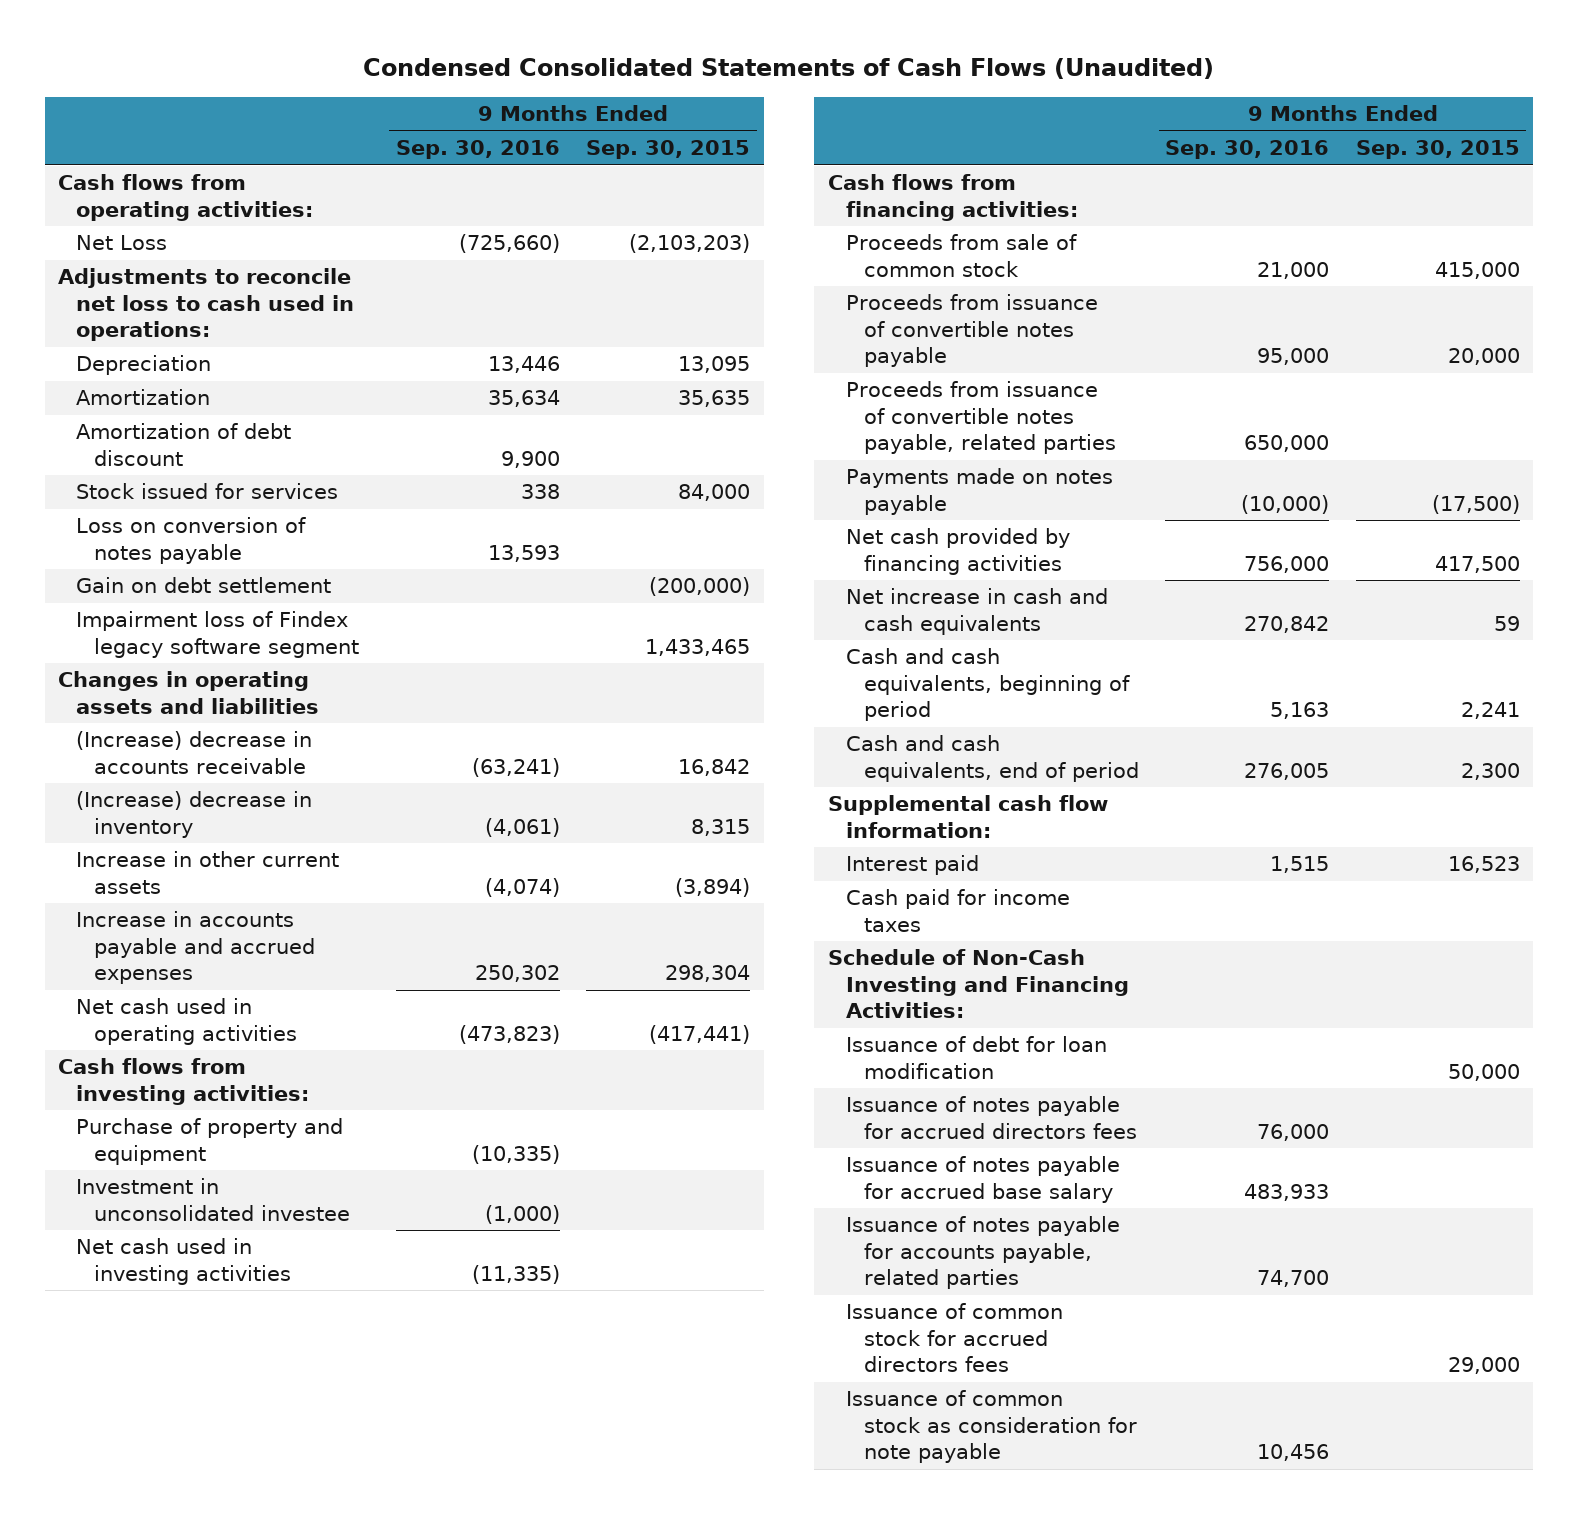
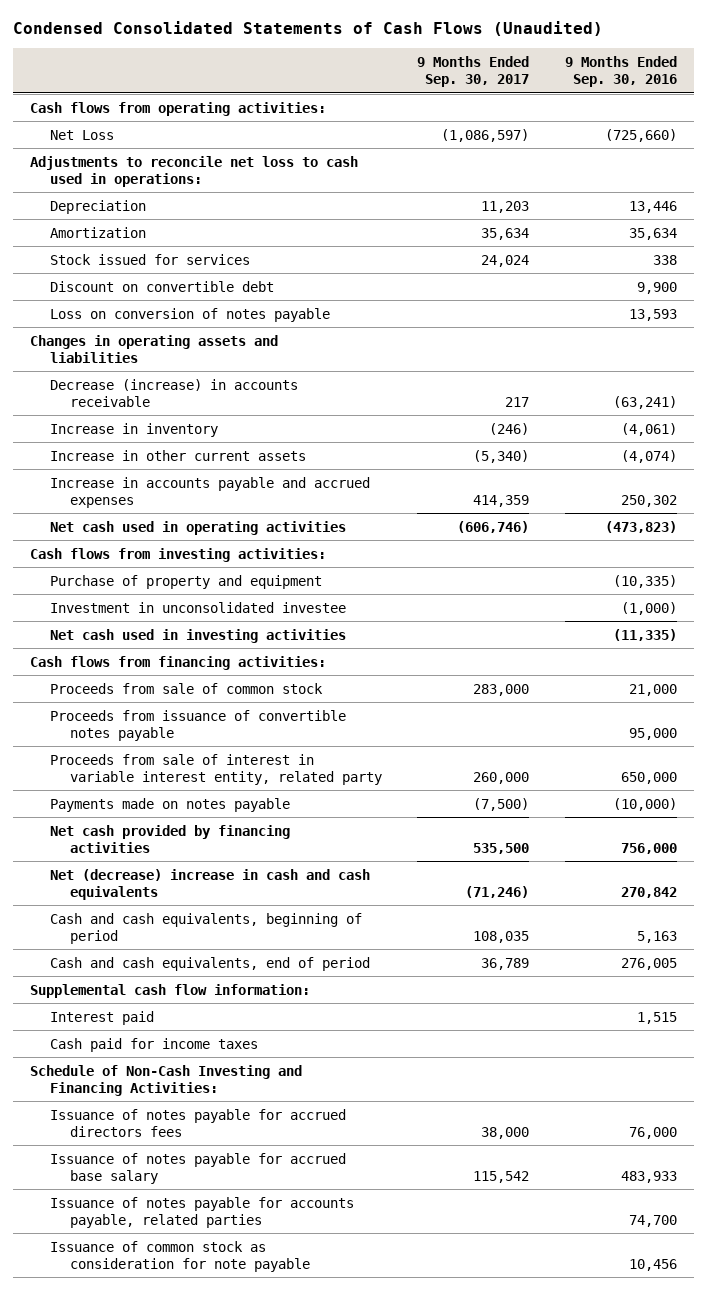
[586,140,751,160] Sep. 30, 2015 -> none
none -> [417,55,530,88] 9 Months Ended Sep. 30, 2017
[76,423,292,466] Amortization of debt discount -> none
none -> [50,280,275,292] Discount on convertible debt
[76,577,332,594] Gain on debt settlement -> none
[76,611,360,658] Impairment loss of Findex legacy software segment -> none
[76,731,313,774] (Increase) decrease in accounts receivable -> [50,378,299,408] Decrease (increase) in accounts receivable
[76,791,313,838] (Increase) decrease in inventory -> [50,422,219,437] Increase in inventory
[845,381,1116,454] Proceeds from issuance of convertible notes payable, related parties -> none
none -> [50,753,383,786] Proceeds from sale of interest in variable interest entity, related party
[845,588,1108,635] Net increase in cash and cash equivalents -> [50,868,371,901] Net (decrease) increase in cash and cash equivalents
[845,1036,1107,1079] Issuance of debt for loan modification -> none
[845,1303,1063,1372] Issuance of common stock for accrued directors fees -> none

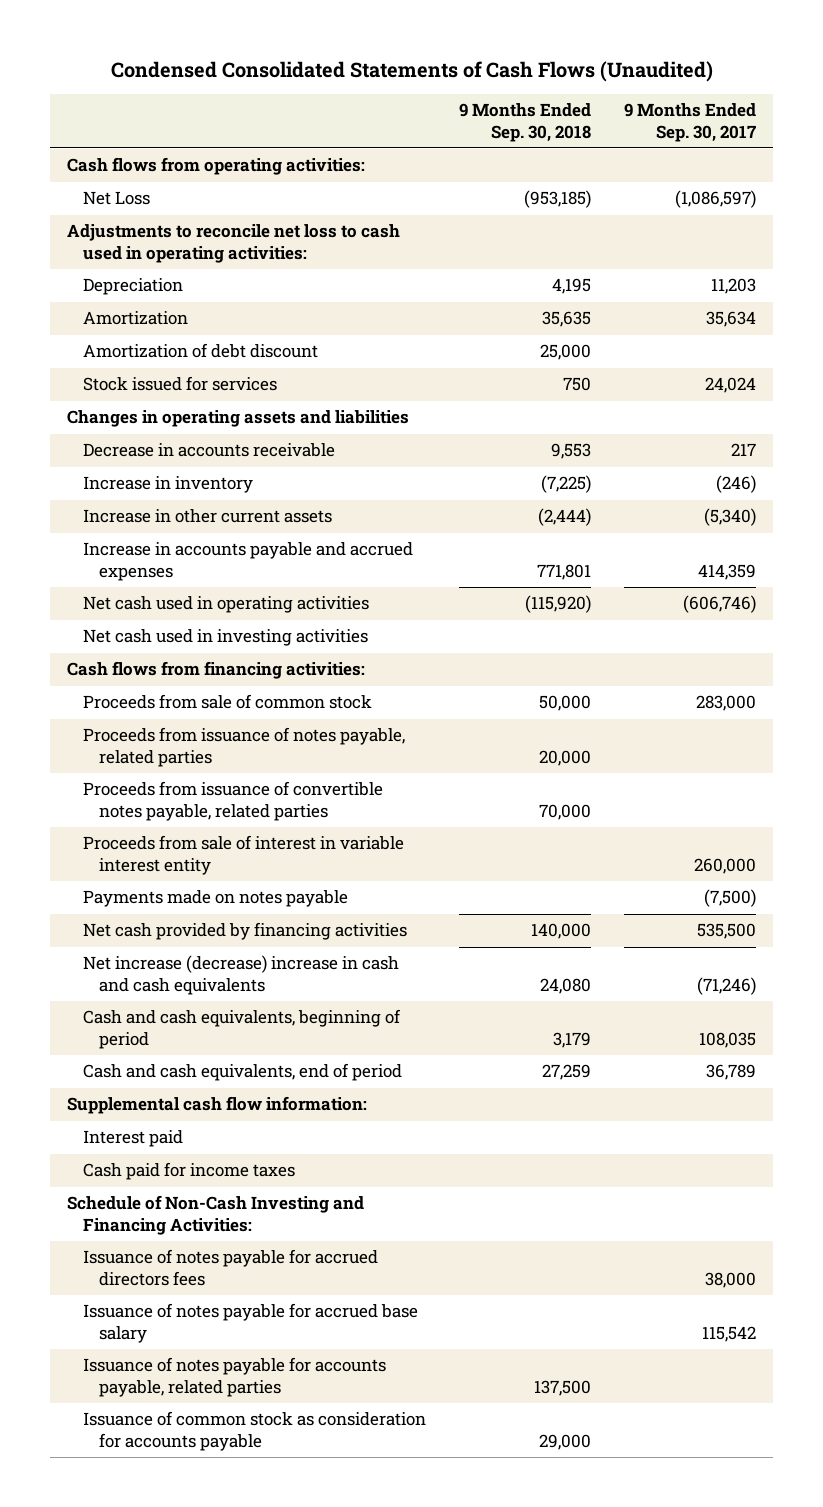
[564,55,677,88] 9 Months Ended Sep. 30, 2016 -> none
none -> [459,103,592,142] 9 Months Ended Sep. 30, 2018
[30,155,359,188] Adjustments to reconcile net loss to cash used in operations: -> [66,224,400,263] Adjustments to reconcile net loss to cash used in operating activities:
none -> [82,343,318,359] Amortization of debt discount
[50,280,275,292] Discount on convertible debt -> none
[50,307,331,322] Loss on conversion of notes payable -> none
[50,378,299,408] Decrease (increase) in accounts receivable -> [82,443,335,458] Decrease in accounts receivable
[30,547,327,562] Cash flows from investing activities: -> none
[50,574,323,589] Purchase of property and equipment -> none
[50,601,347,613] Investment in unconsolidated investee -> none
none -> [82,727,405,767] Proceeds from issuance of notes payable, related parties
[50,709,347,742] Proceeds from issuance of convertible notes payable -> [82,781,383,821] Proceeds from issuance of convertible notes payable, related parties
[50,753,383,786] Proceeds from sale of interest in variable interest entity, related party -> [82,835,404,875] Proceeds from sale of interest in variable interest entity
[50,868,371,901] Net (decrease) increase in cash and cash equivalents -> [82,955,399,995] Net increase (decrease) increase in cash and cash equivalents
[50,1240,311,1273] Issuance of common stock as consideration for note payable -> [82,1411,426,1451] Issuance of common stock as consideration for accounts payable

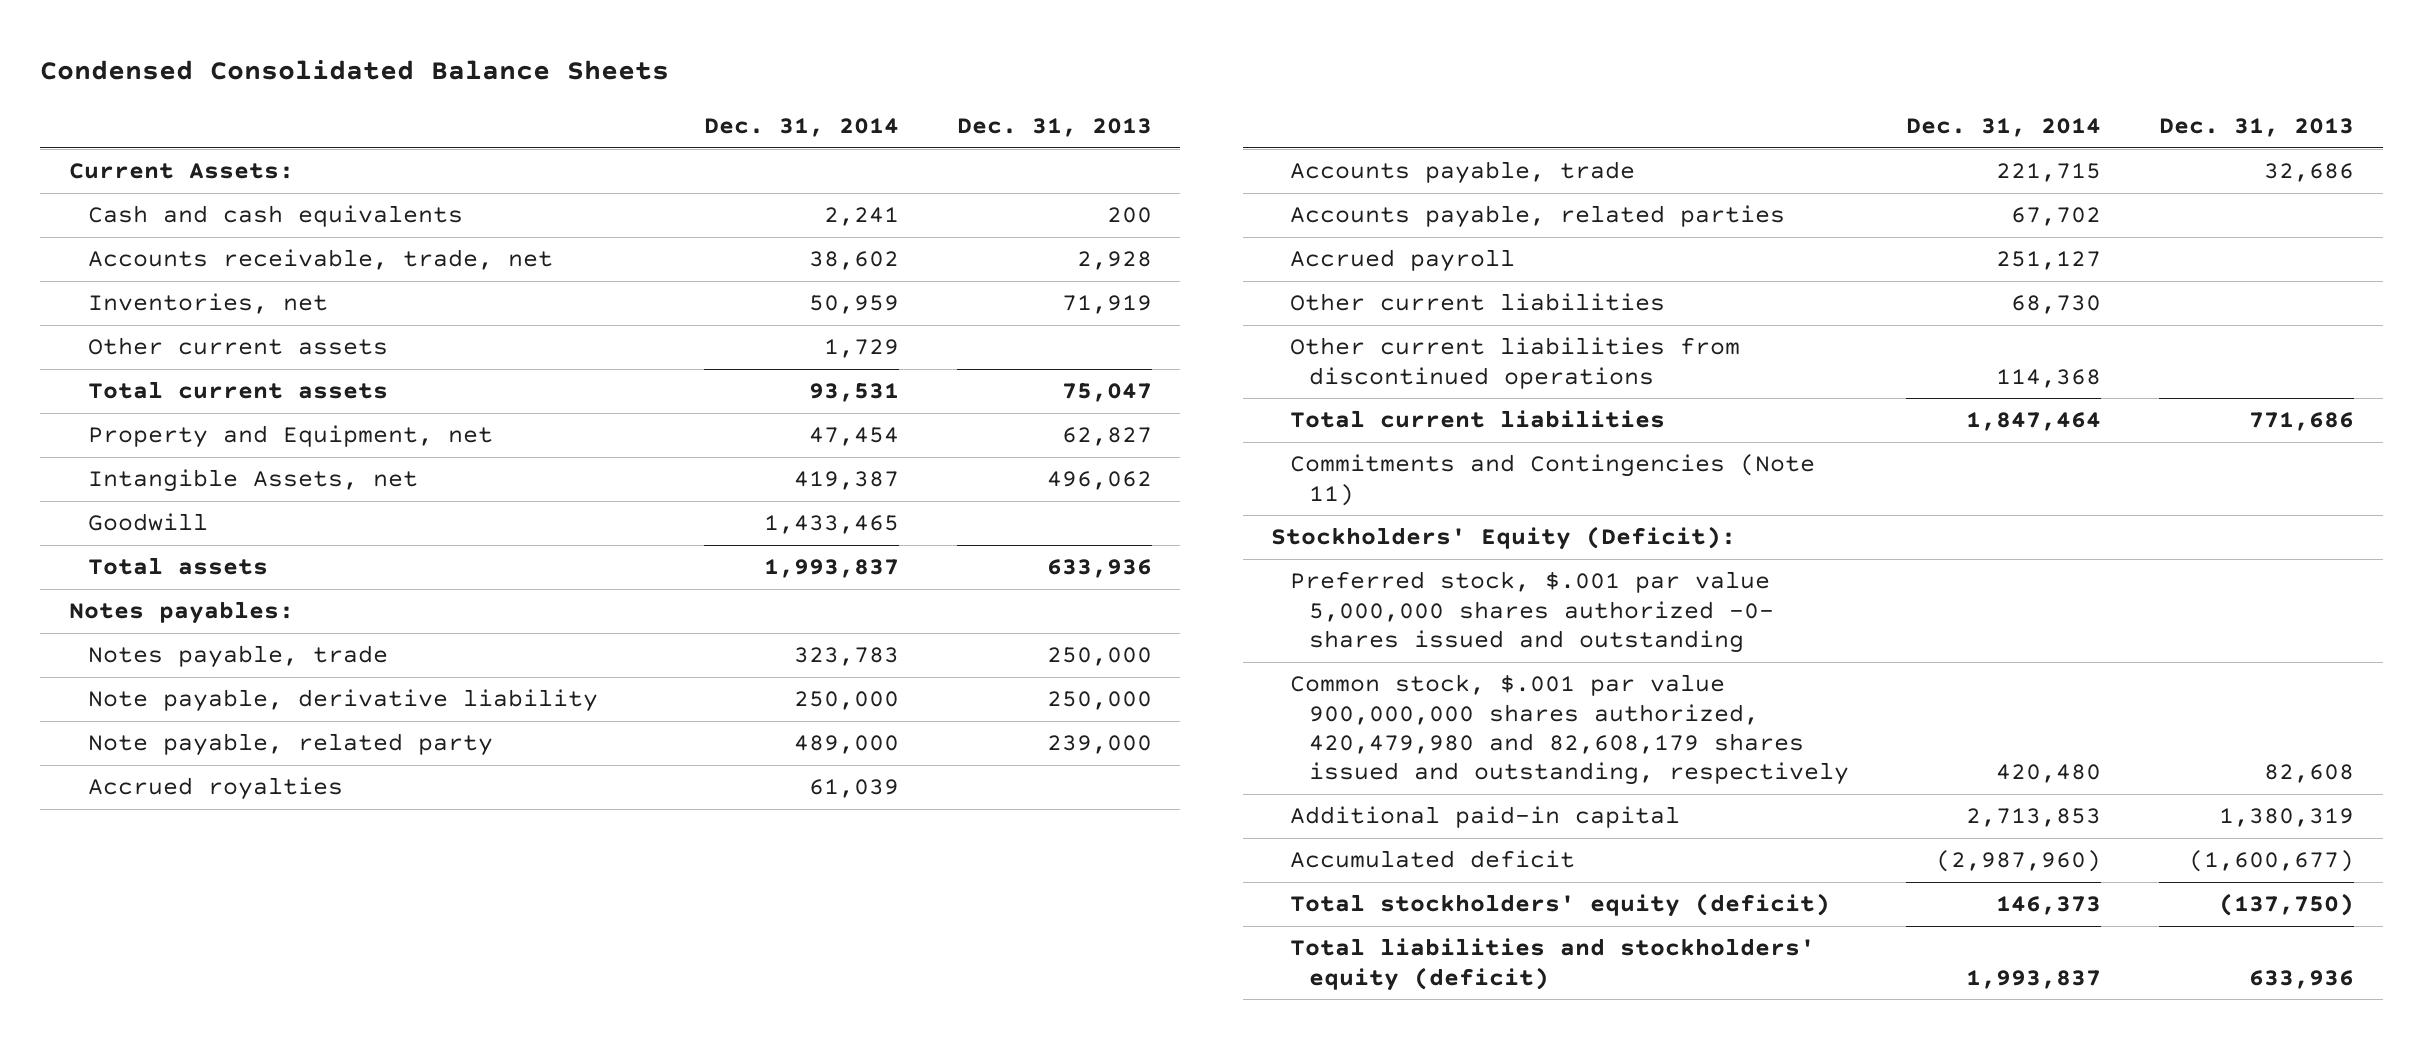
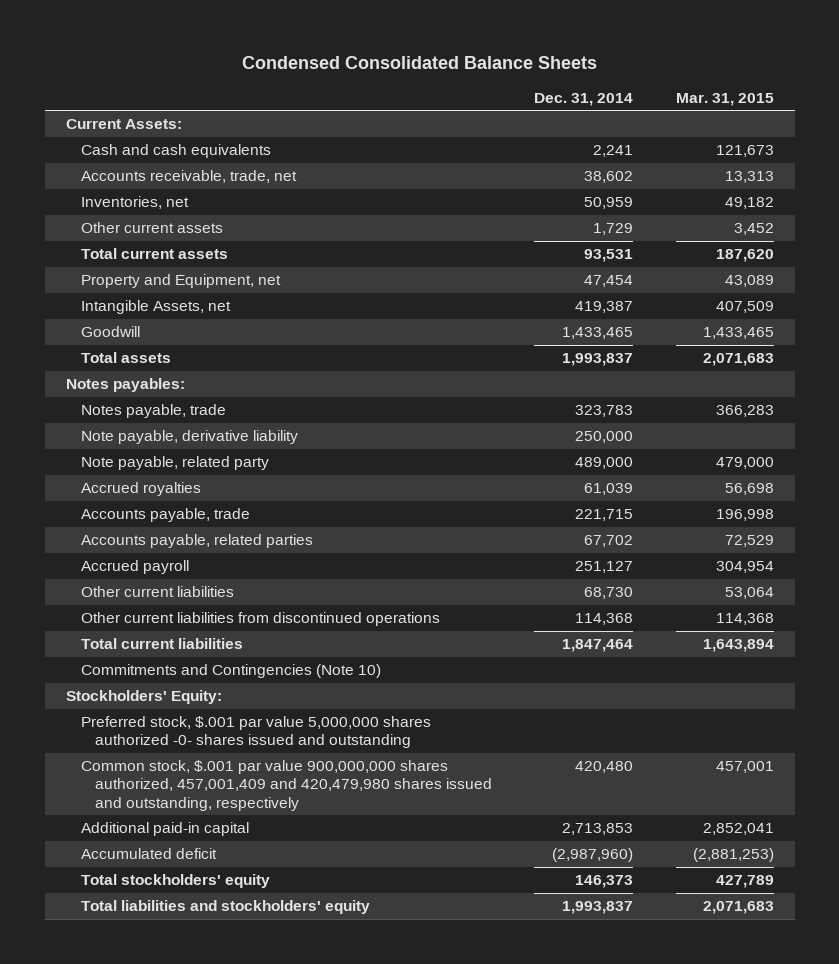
[956,117,1152,137] Dec. 31, 2013 -> none
none -> [675,92,774,106] Mar. 31, 2015
[1290,454,1816,506] Commitments and Contingencies (Note 11) -> [80,664,381,679] Commitments and Contingencies (Note 10)
[1271,526,1737,551] Stockholders' Equity (Deficit): -> [65,690,222,705] Stockholders' Equity:
[1290,674,1849,786] Common stock, $.001 par value 900,000,000 shares authorized, 420,479,980 and 82,608,179 shares issued and outstanding, respectively -> [80,760,493,811] Common stock, $.001 par value 900,000,000 shares authorized, 457,001,409 and 420,479,980 shares issued and outstanding, respectively
[1290,893,1831,918] Total stockholders' equity (deficit) -> [80,874,270,889] Total stockholders' equity
[1290,938,1816,991] Total liabilities and stockholders' equity (deficit) -> [80,900,370,915] Total liabilities and stockholders' equity

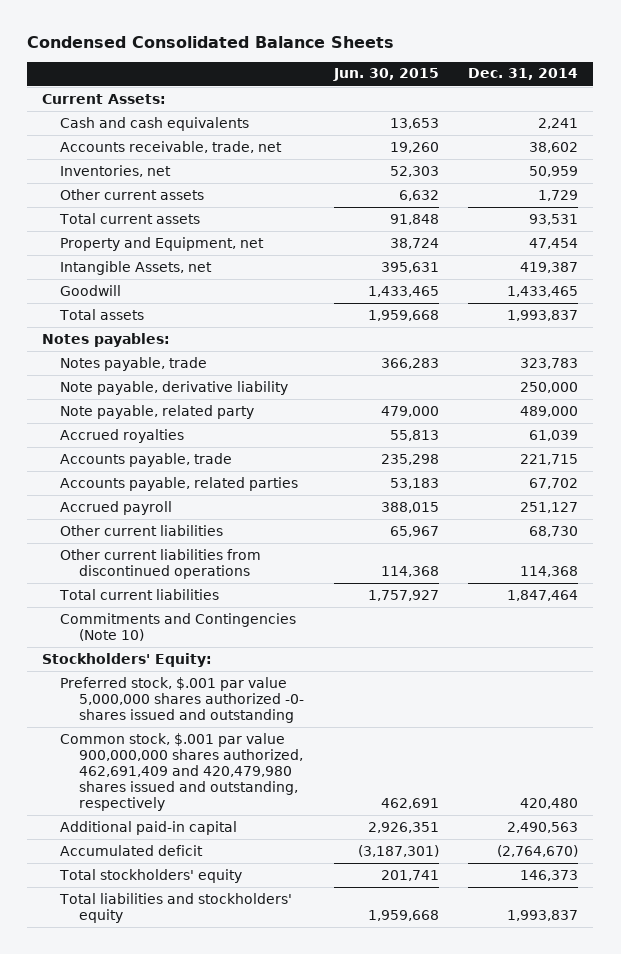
[675,92,774,106] Mar. 31, 2015 -> none
none -> [332,68,439,82] Jun. 30, 2015
[80,760,493,811] Common stock, $.001 par value 900,000,000 shares authorized, 457,001,409 and 420,479,980 shares issued and outstanding, respectively -> [60,732,303,811] Common stock, $.001 par value 900,000,000 shares authorized, 462,691,409 and 420,479,980 shares issued and outstanding, respectively
[562,823,634,836] 2,713,853 -> [507,821,579,833] 2,490,563
[552,848,634,863] (2,987,960) -> [497,844,579,857] (2,764,670)

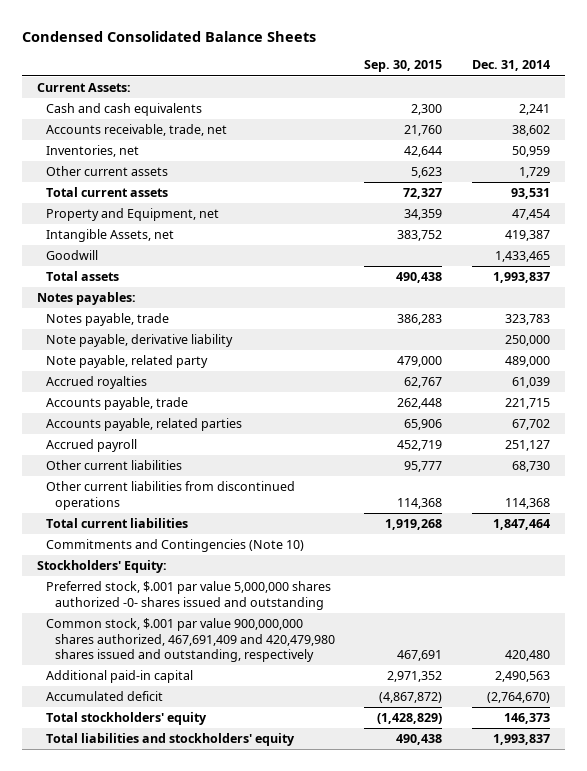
[332,68,439,82] Jun. 30, 2015 -> none
none -> [364,60,443,73] Sep. 30, 2015
[60,732,303,811] Common stock, $.001 par value 900,000,000 shares authorized, 462,691,409 and 420,479,980 shares issued and outstanding, respectively -> [45,618,335,662] Common stock, $.001 par value 900,000,000 shares authorized, 467,691,409 and 420,479,980 shares issued and outstanding, respectively

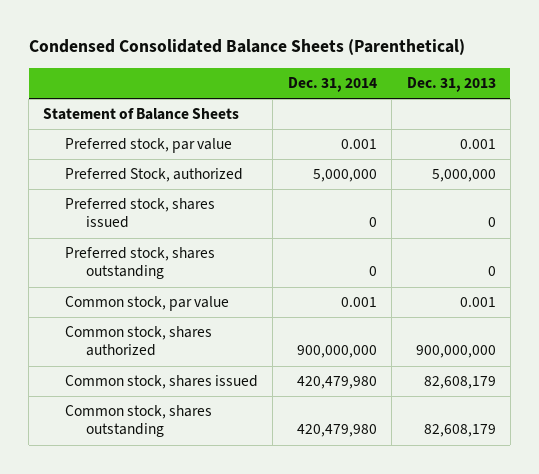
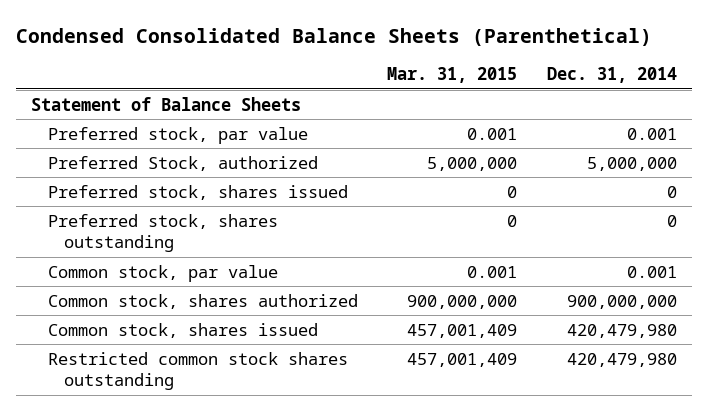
[406,76,496,92] Dec. 31, 2013 -> none
none -> [387,67,518,84] Mar. 31, 2015
[64,405,212,438] Common stock, shares outstanding -> [47,351,348,391] Restricted common stock shares outstanding

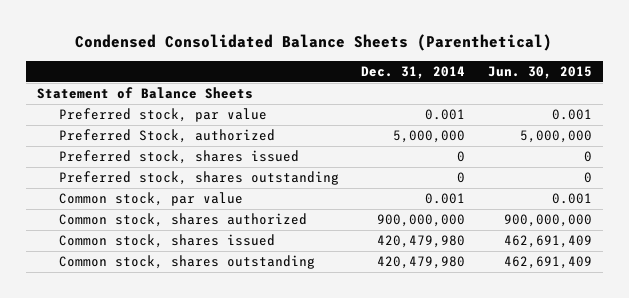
[387,67,518,84] Mar. 31, 2015 -> none
none -> [487,65,592,79] Jun. 30, 2015
[47,351,348,391] Restricted common stock shares outstanding -> [59,255,316,270] Common stock, shares outstanding

